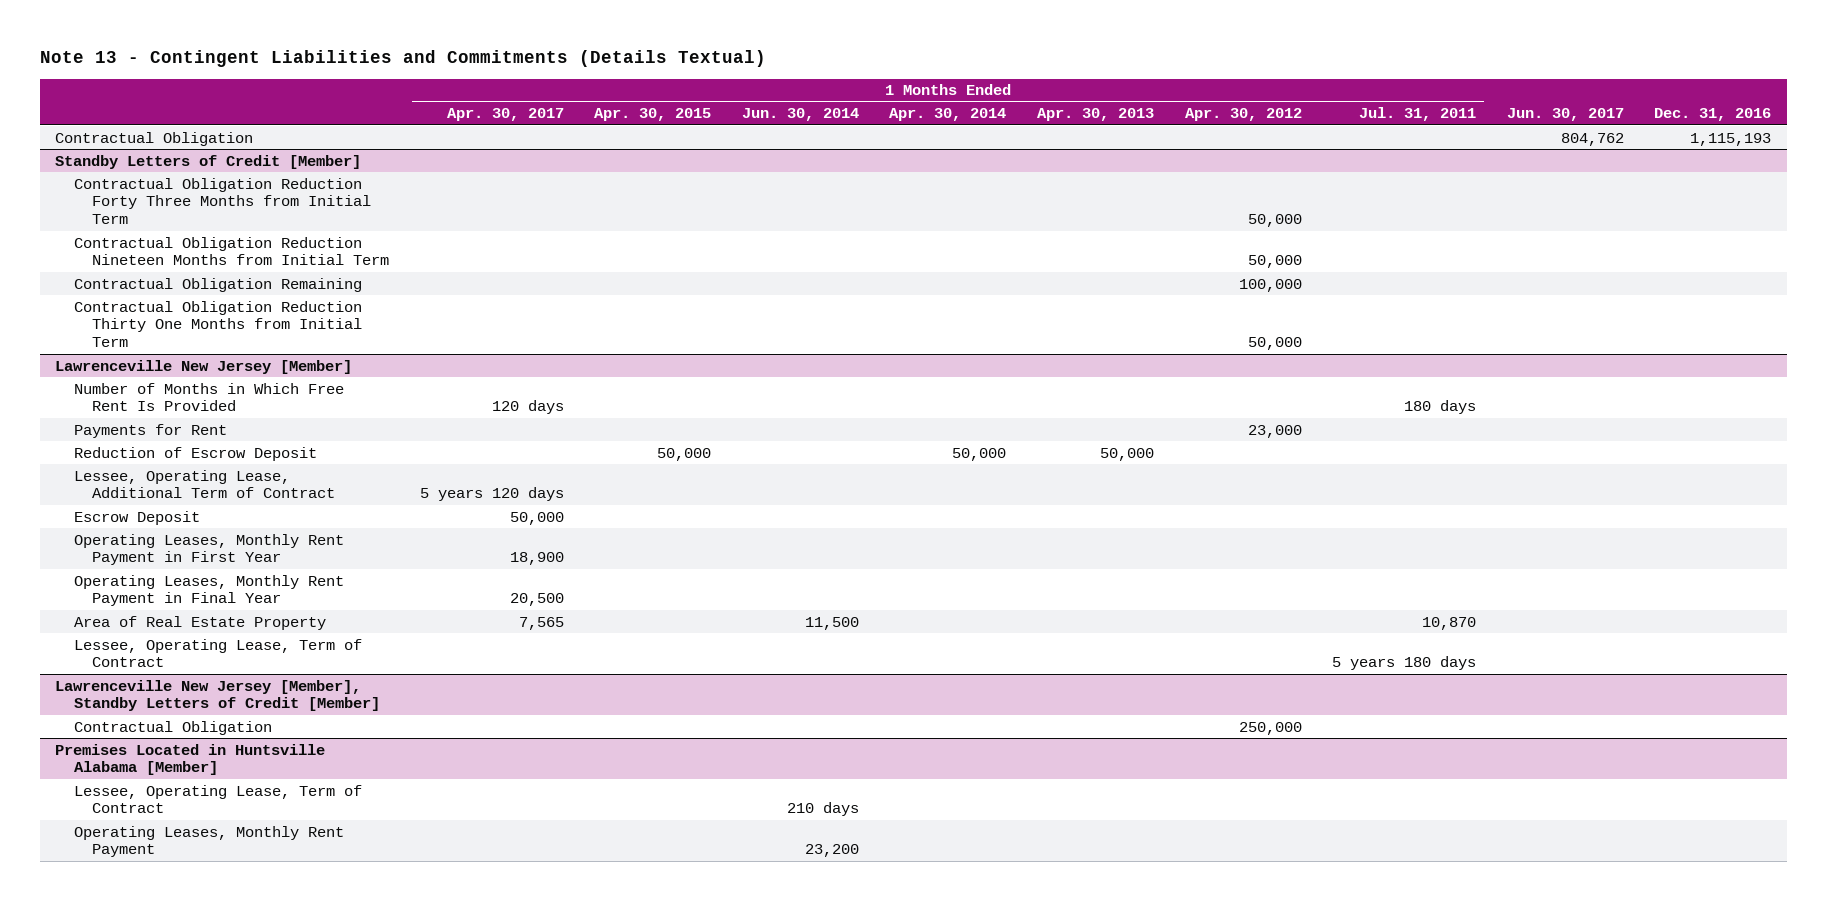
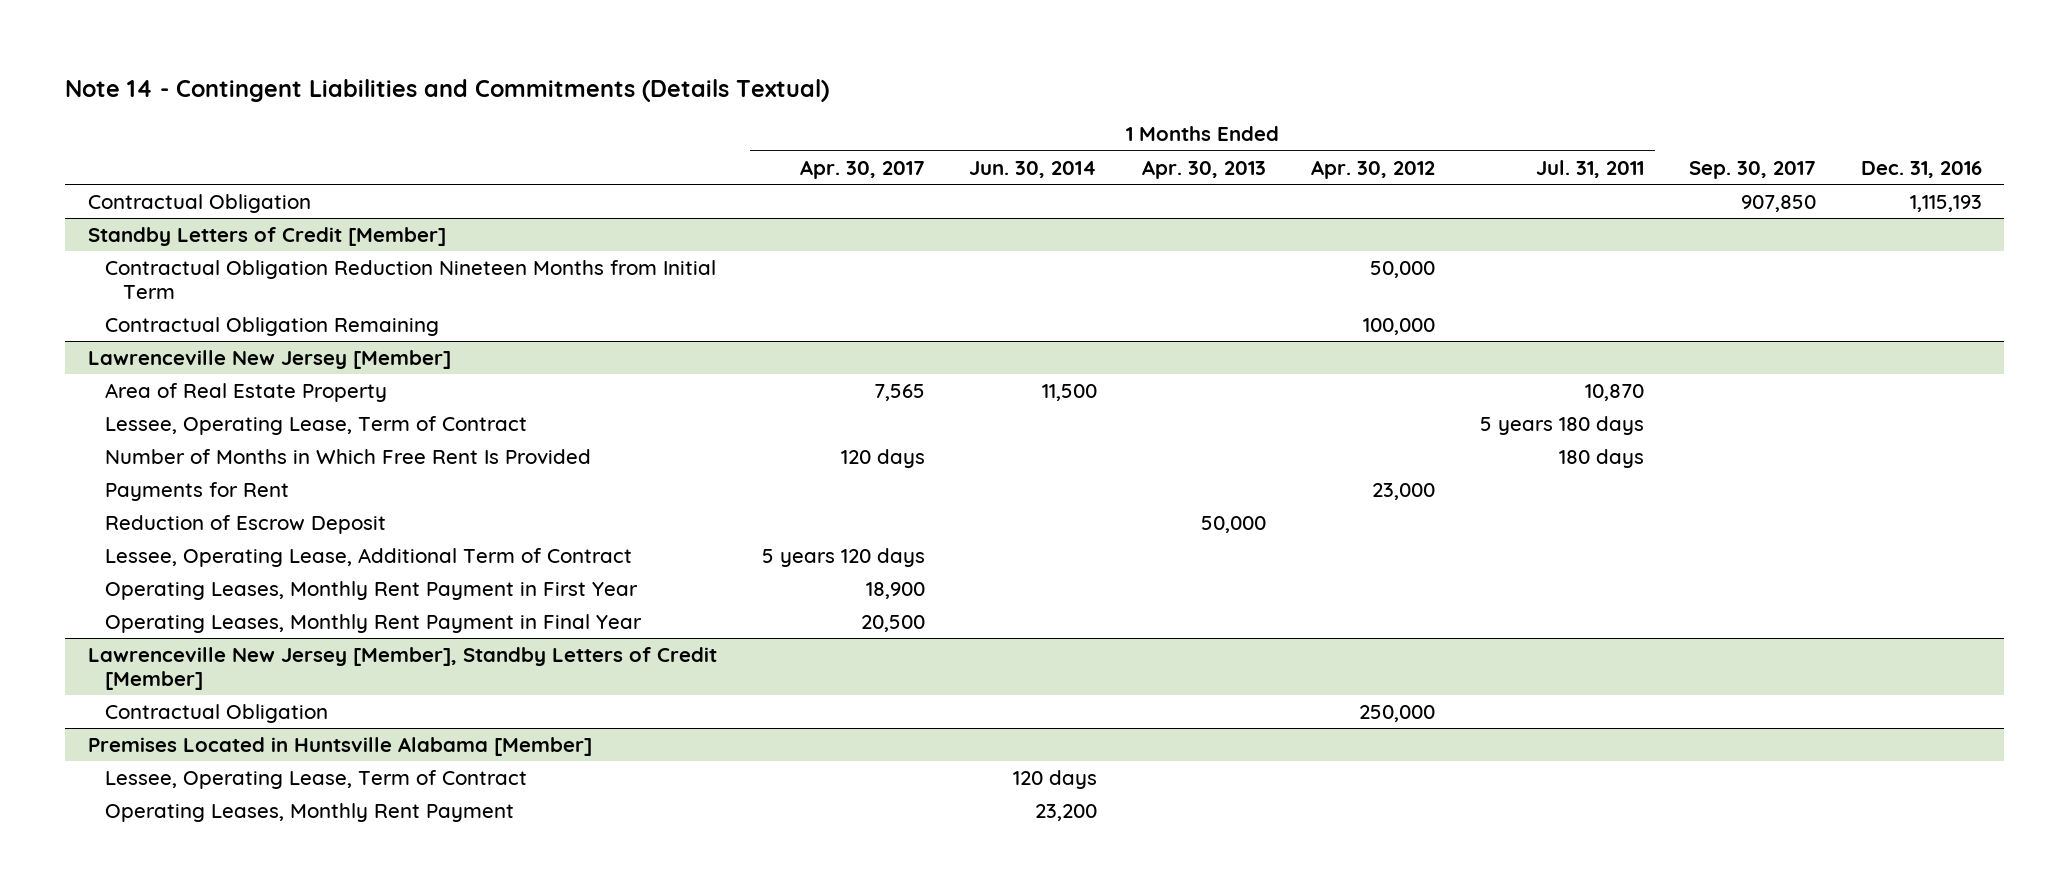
[39,50,766,68] Note 13 - Contingent Liabilities and Commitments (Details Textual) -> [65,78,830,102] Note 14 - Contingent Liabilities and Commitments (Details Textual)
[594,108,712,122] Apr. 30, 2015 -> none
[889,108,1007,122] Apr. 30, 2014 -> none
[1506,108,1624,122] Jun. 30, 2017 -> none
none -> [1689,160,1817,179] Sep. 30, 2017
[73,177,372,225] Contractual Obligation Reduction Forty Three Months from Initial Term -> none
[73,300,363,348] Contractual Obligation Reduction Thirty One Months from Initial Term -> none
[73,615,326,630] Area of Real Estate Property -> [105,382,388,402] Area of Real Estate Property
[73,638,362,668] Lessee, Operating Lease, Term of Contract -> [105,415,528,435] Lessee, Operating Lease, Term of Contract
[73,510,200,525] Escrow Deposit -> none
[786,802,859,817] 210 days -> [1013,769,1098,789] 120 days

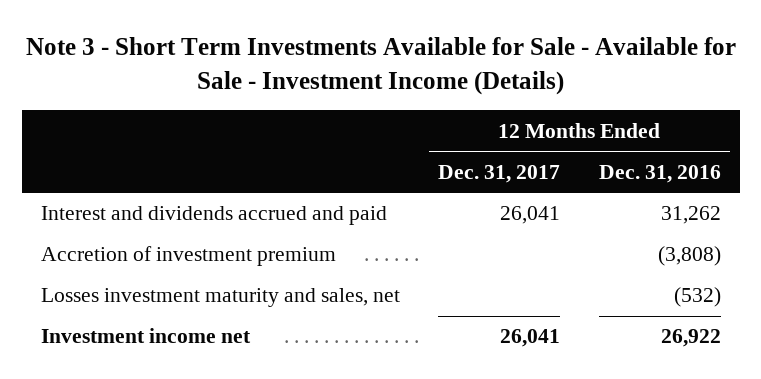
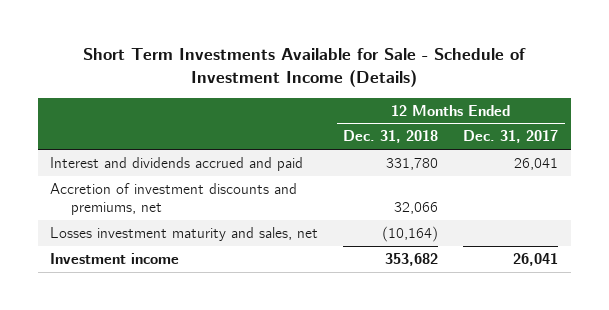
[25,37,736,95] Note 3 - Short Term Investments Available for Sale - Available for Sale - Investment Income (Details) -> [83,48,527,88] Short Term Investments Available for Sale - Schedule of Investment Income (Details)
[598,164,721,183] Dec. 31, 2016 -> none
none -> [343,130,439,144] Dec. 31, 2018
[40,246,336,267] Accretion of investment premium -> [50,182,298,216] Accretion of investment discounts and premiums, net
[40,328,251,344] Investment income net -> [50,252,180,264] Investment income

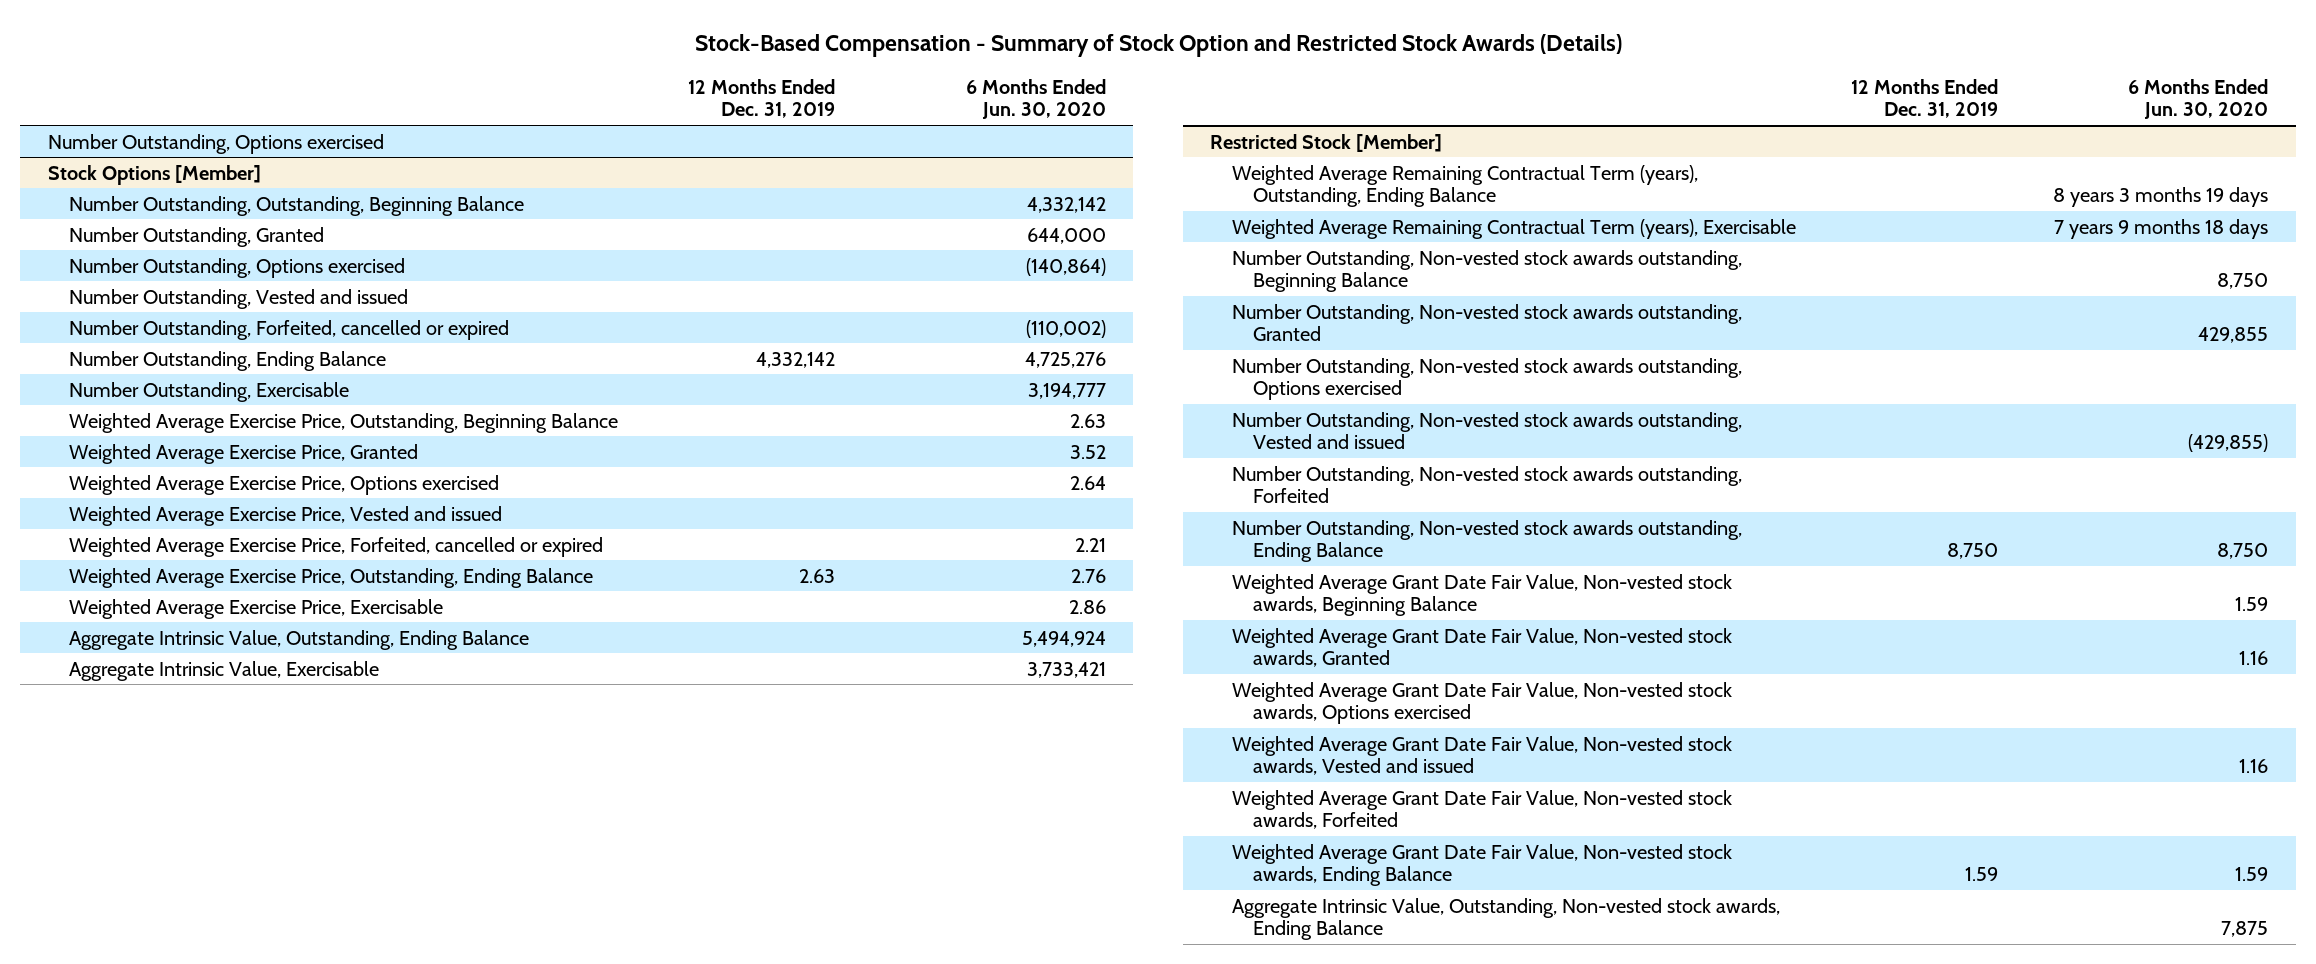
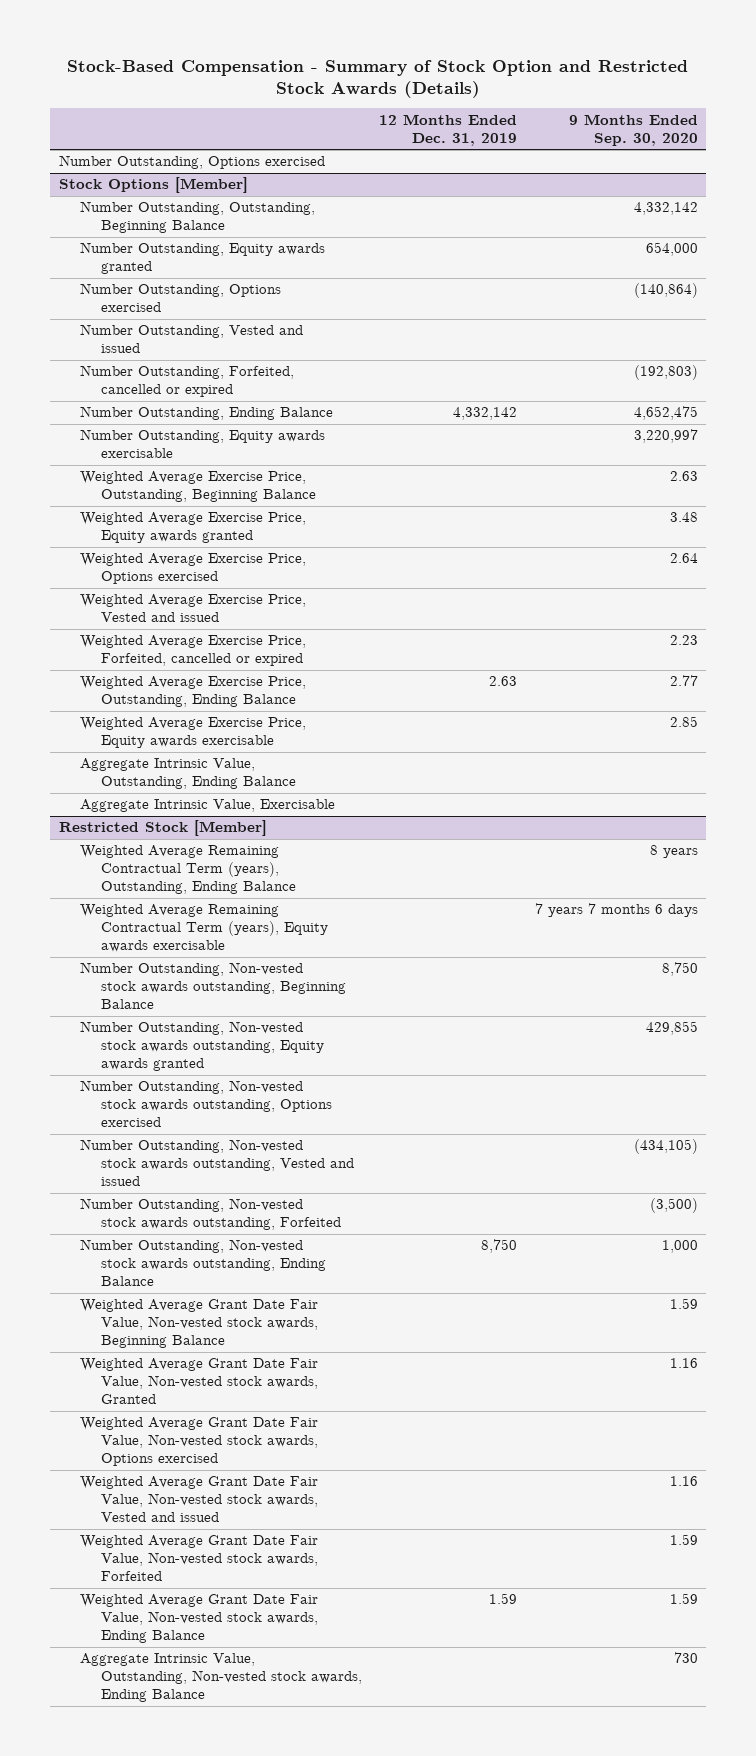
[965,78,1106,120] 6 Months Ended Jun. 30, 2020 -> none
none -> [568,113,698,146] 9 Months Ended Sep. 30, 2020
[69,226,325,247] Number Outstanding, Granted -> [79,242,325,275] Number Outstanding, Equity awards granted
[69,381,350,402] Number Outstanding, Exercisable -> [79,429,325,459] Number Outstanding, Equity awards exercisable
[69,443,419,464] Weighted Average Exercise Price, Granted -> [79,512,306,544] Weighted Average Exercise Price, Equity awards granted
[69,598,444,619] Weighted Average Exercise Price, Exercisable -> [79,717,306,749] Weighted Average Exercise Price, Equity awards exercisable
[1231,218,1796,239] Weighted Average Remaining Contractual Term (years), Exercisable -> [79,904,328,953] Weighted Average Remaining Contractual Term (years), Equity awards exercisable
[1231,303,1742,342] Number Outstanding, Non-vested stock awards outstanding, Granted -> [79,1021,324,1072] Number Outstanding, Non-vested stock awards outstanding, Equity awards granted

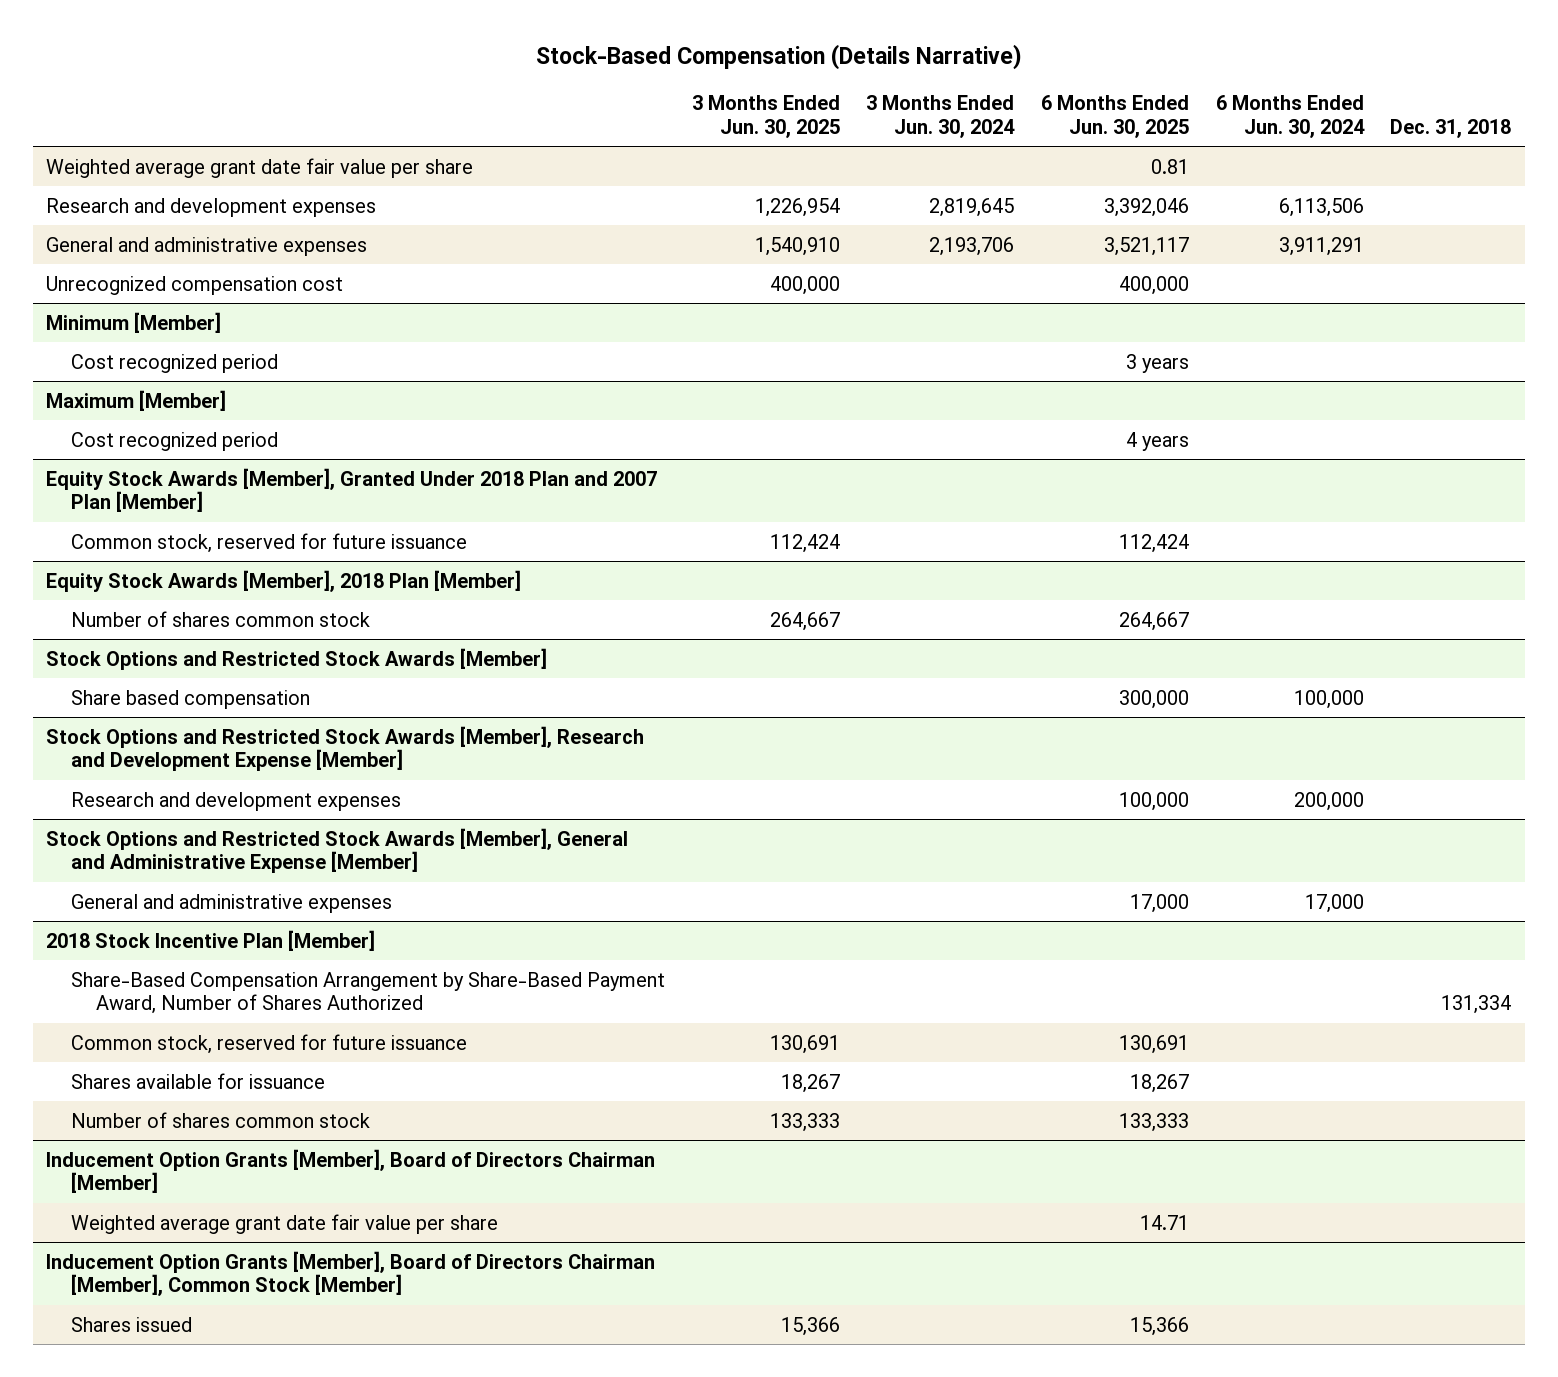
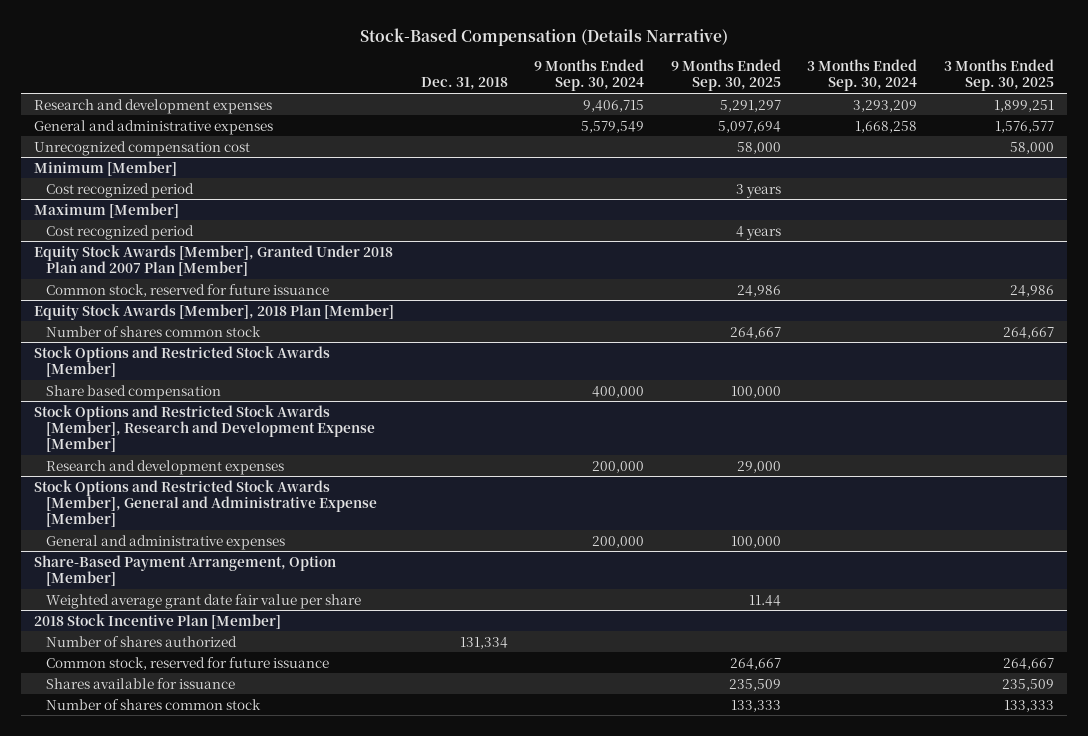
[691,95,840,138] 3 Months Ended Jun. 30, 2025 -> none
[866,95,1016,138] 3 Months Ended Jun. 30, 2024 -> none
[1041,95,1190,138] 6 Months Ended Jun. 30, 2025 -> none
[1215,95,1365,138] 6 Months Ended Jun. 30, 2024 -> none
none -> [534,59,645,92] 9 Months Ended Sep. 30, 2024
none -> [670,59,781,92] 9 Months Ended Sep. 30, 2025
none -> [807,59,918,92] 3 Months Ended Sep. 30, 2024
none -> [943,59,1054,92] 3 Months Ended Sep. 30, 2025
[46,157,474,178] Weighted average grant date fair value per share -> none
none -> [34,554,337,586] Share-Based Payment Arrangement, Option [Member]
none -> [46,593,362,609] Weighted average grant date fair value per share
[71,971,666,1015] Share-Based Compensation Arrangement by Share-Based Payment Award, Number of Shares Authorized -> [46,635,238,647] Number of shares authorized
[46,1148,656,1194] Inducement Option Grants [Member], Board of Directors Chairman [Member] -> none
[71,1213,499,1234] Weighted average grant date fair value per share -> none
[46,1250,656,1297] Inducement Option Grants [Member], Board of Directors Chairman [Member], Common Stock [Member] -> none
[71,1316,193,1332] Shares issued -> none

